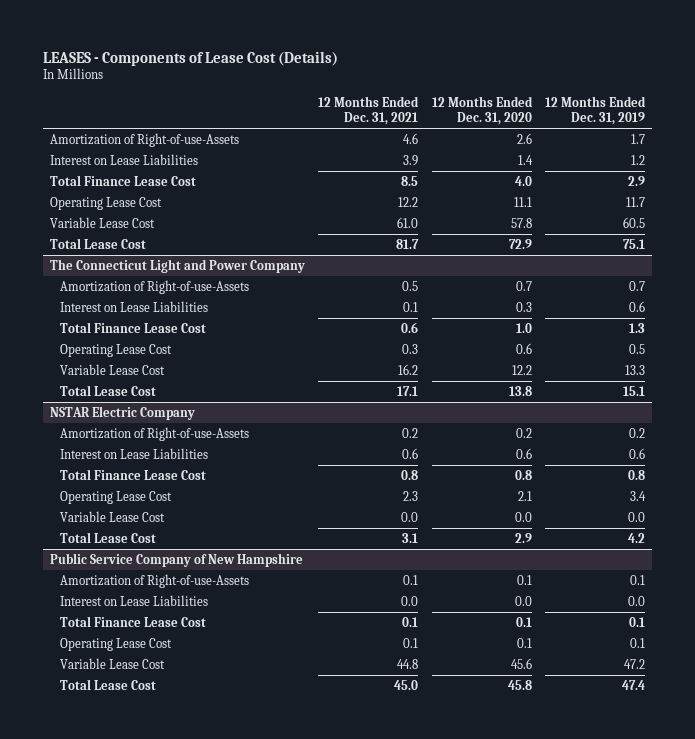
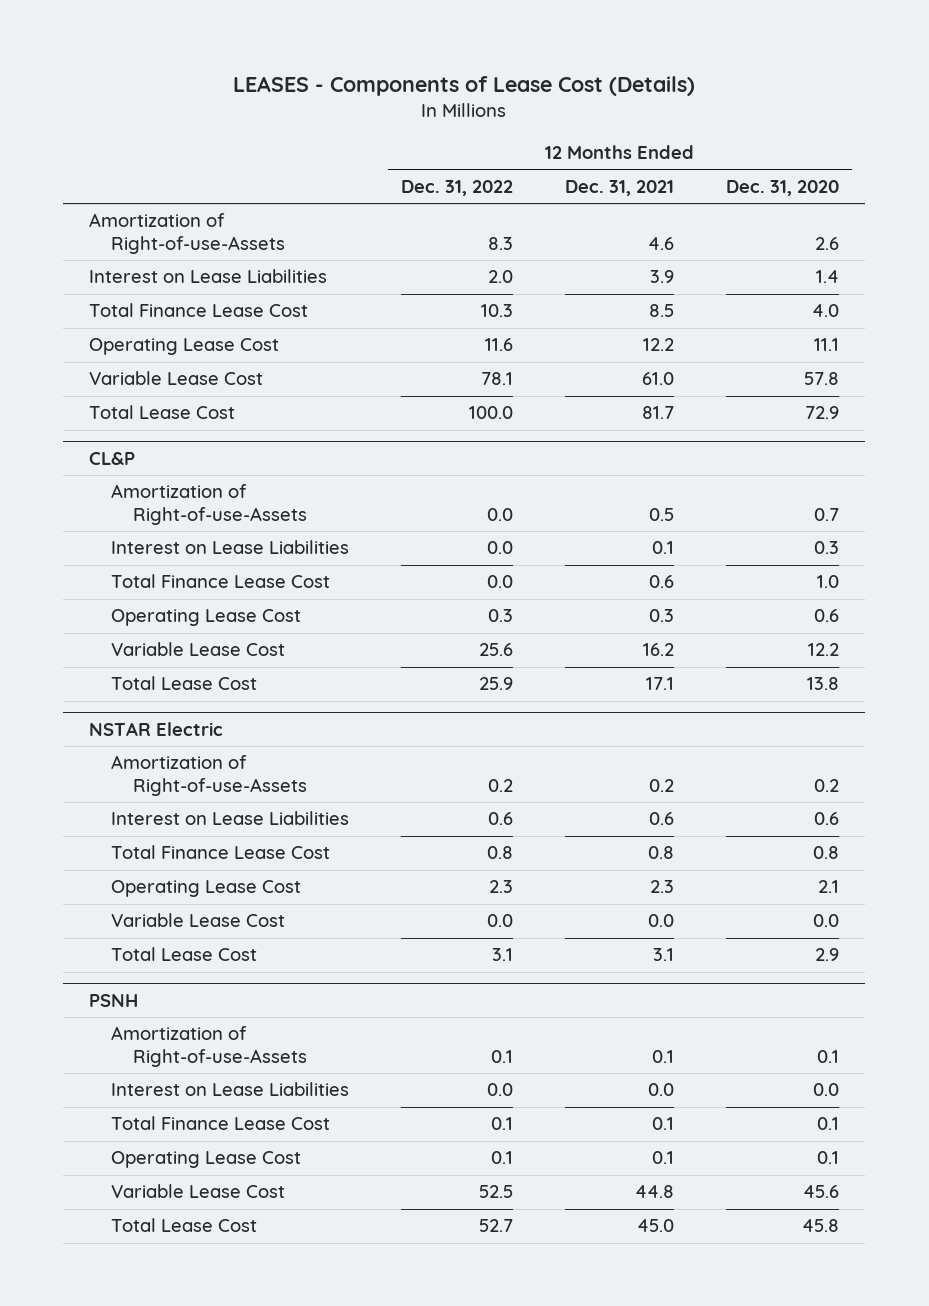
[545,95,647,126] 12 Months Ended Dec. 31, 2019 -> none
none -> [401,179,514,196] Dec. 31, 2022
[50,258,306,273] The Connecticut Light and Power Company -> [89,451,136,465] CL&P
[50,405,196,420] NSTAR Electric Company -> [89,721,224,736] NSTAR Electric
[50,552,304,567] Public Service Company of New Hampshire -> [89,993,139,1007] PSNH

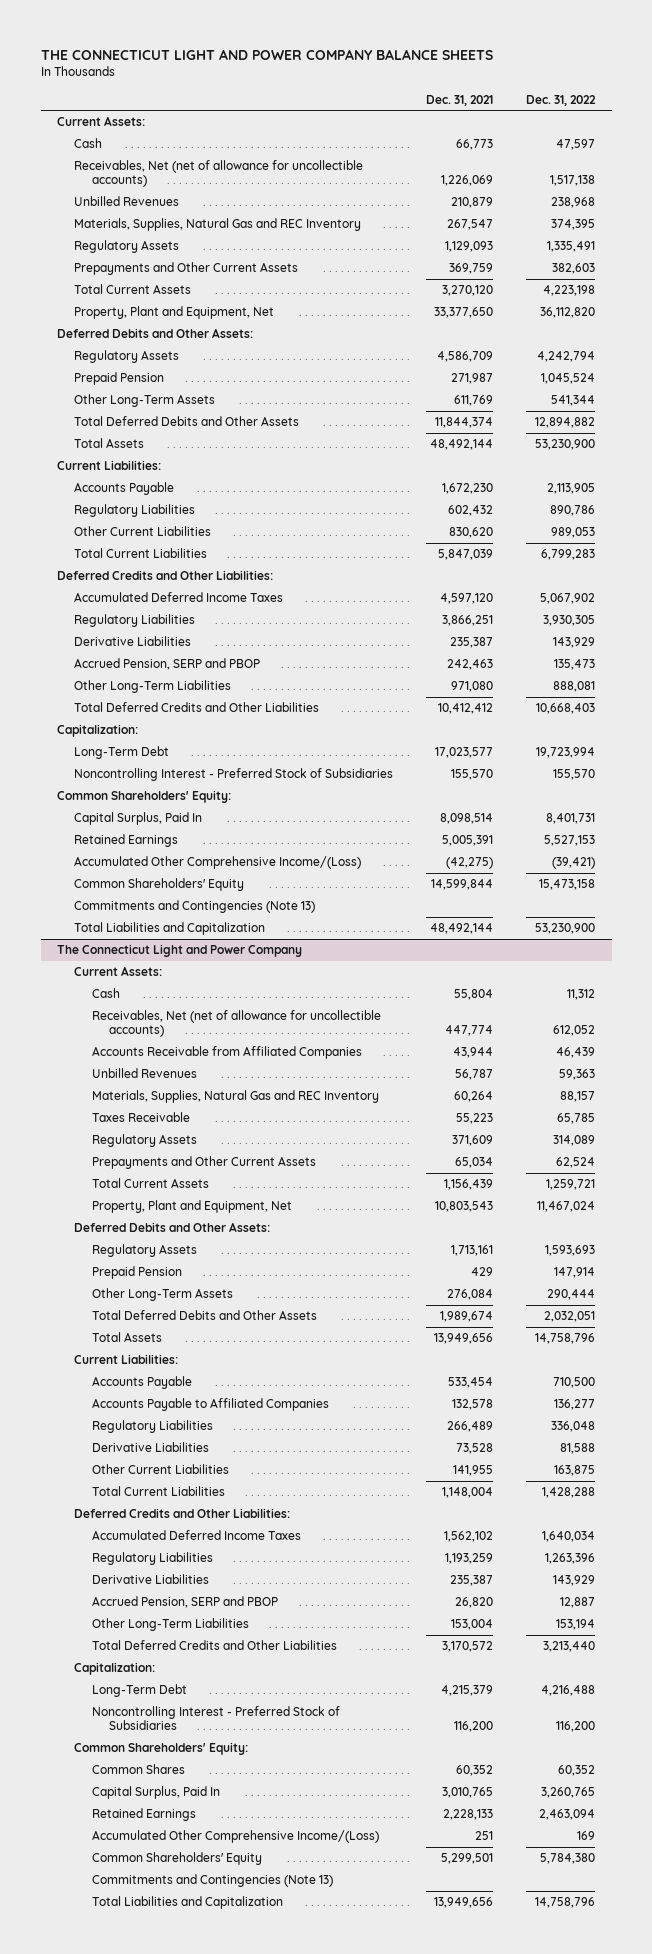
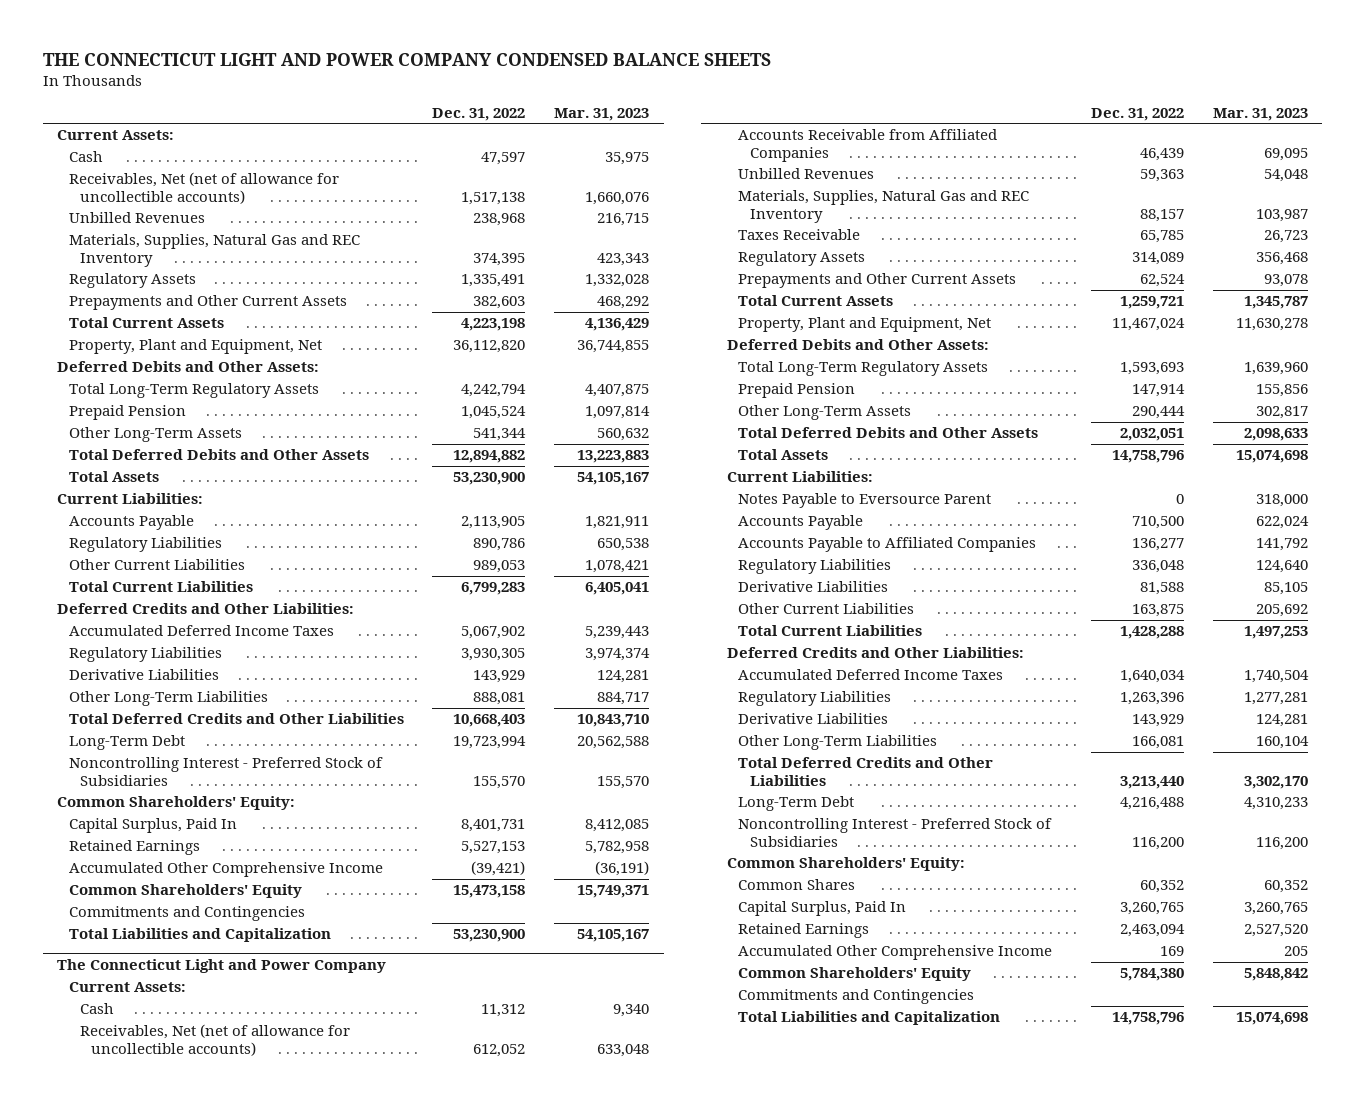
[40,48,493,60] THE CONNECTICUT LIGHT AND POWER COMPANY BALANCE SHEETS -> [42,53,771,67] THE CONNECTICUT LIGHT AND POWER COMPANY CONDENSED BALANCE SHEETS
[426,94,494,106] Dec. 31, 2021 -> none
none -> [554,107,650,121] Mar. 31, 2023
[74,350,180,364] Regulatory Assets -> [68,383,319,399] Total Long-Term Regulatory Assets
[74,658,261,671] Accrued Pension, SERP and PBOP -> none
[57,724,139,738] Capitalization: -> none
[74,856,362,870] Accumulated Other Comprehensive Income/(Loss) -> [68,862,383,878] Accumulated Other Comprehensive Income
[74,900,316,914] Commitments and Contingencies (Note 13) -> [68,906,305,922] Commitments and Contingencies
[91,1244,197,1258] Regulatory Assets -> [738,361,989,377] Total Long-Term Regulatory Assets
none -> [738,493,992,509] Notes Payable to Eversource Parent
[91,1596,278,1609] Accrued Pension, SERP and PBOP -> none
[556,1619,596,1631] 153,194 -> [1132,736,1185,750] 166,081
[74,1662,156,1676] Capitalization: -> none
[91,1830,379,1844] Accumulated Other Comprehensive Income/(Loss) -> [738,945,1053,961] Accumulated Other Comprehensive Income
[91,1874,333,1888] Commitments and Contingencies (Note 13) -> [738,989,975,1005] Commitments and Contingencies

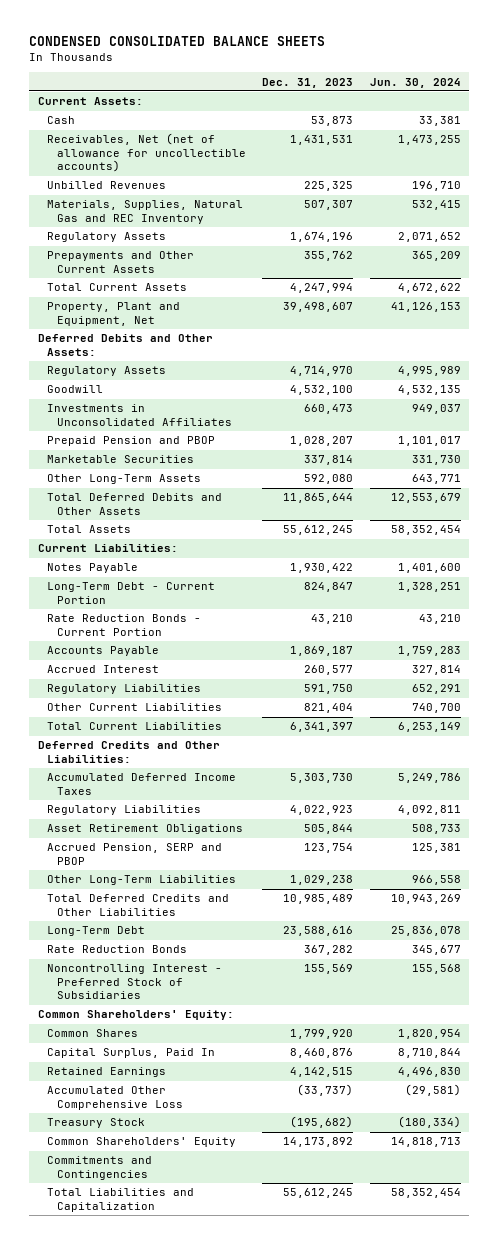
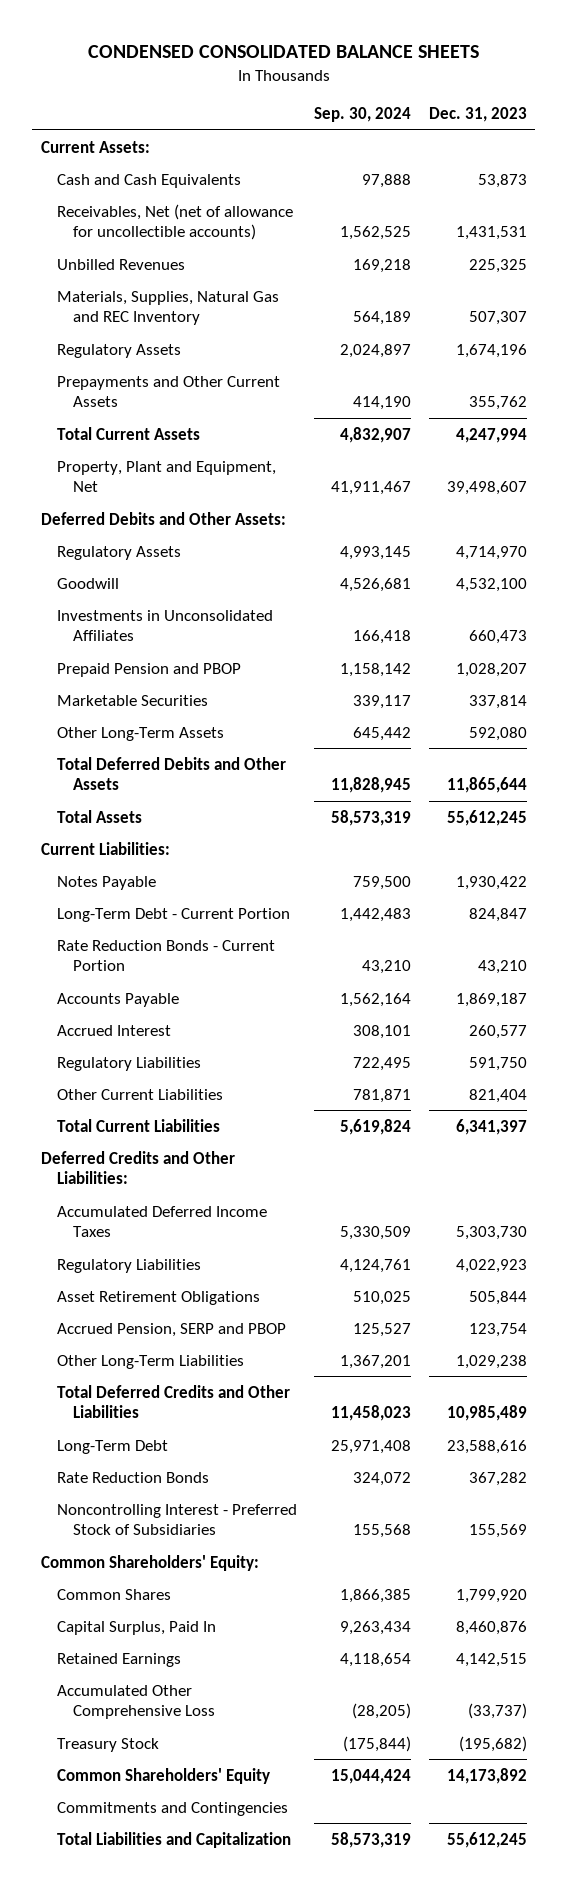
[369,77,461,88] Jun. 30, 2024 -> none
none -> [314,107,412,123] Sep. 30, 2024
[47,116,76,125] Cash -> [57,173,242,188] Cash and Cash Equivalents

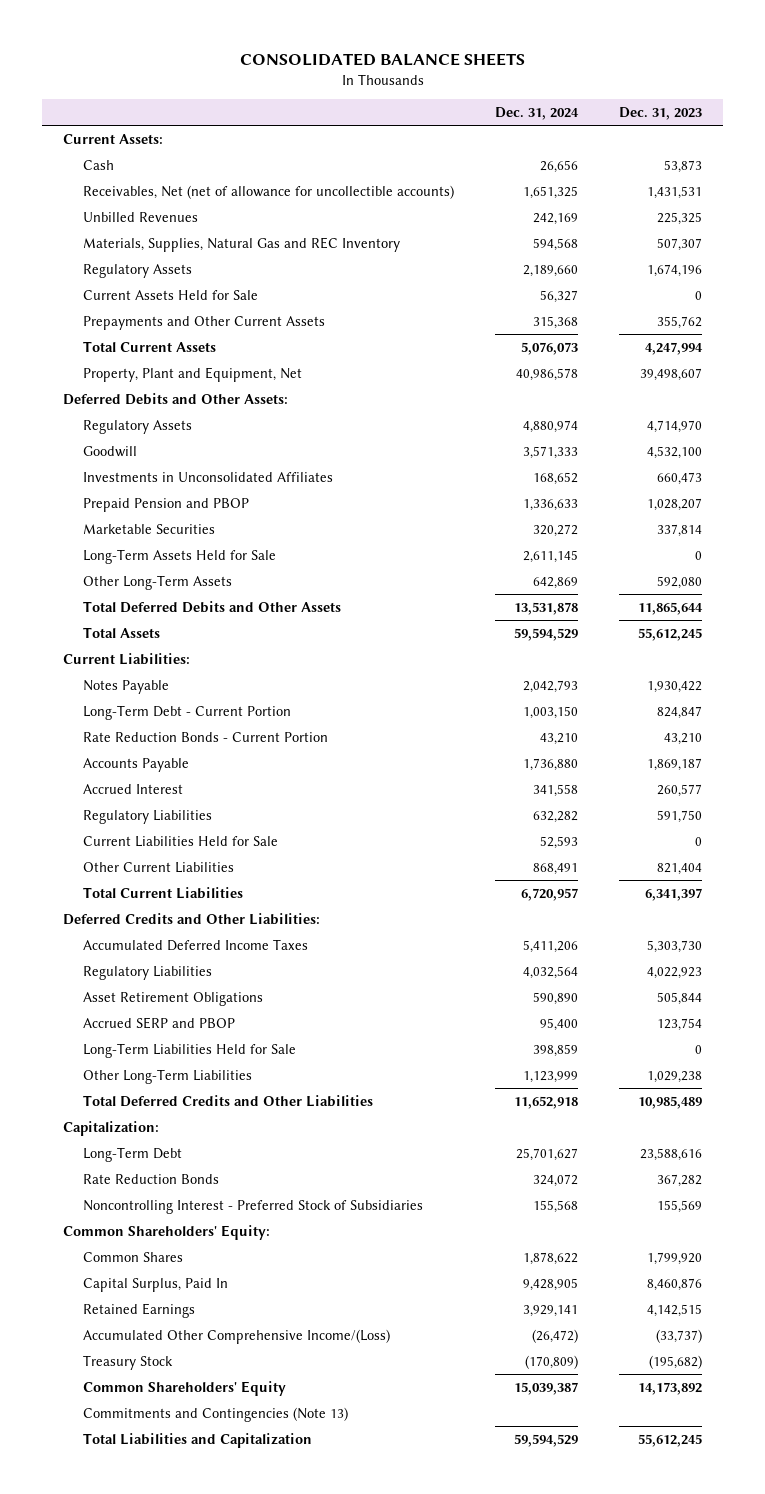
[87,45,479,59] CONDENSED CONSOLIDATED BALANCE SHEETS -> [239,53,525,67] CONSOLIDATED BALANCE SHEETS
[314,107,412,123] Sep. 30, 2024 -> none
none -> [494,107,579,121] Dec. 31, 2024
[57,173,242,188] Cash and Cash Equivalents -> [82,159,114,170] Cash
none -> [82,289,258,300] Current Assets Held for Sale
none -> [82,548,276,564] Long-Term Assets Held for Sale
none -> [82,835,278,847] Current Liabilities Held for Sale
[57,1322,287,1337] Accrued Pension, SERP and PBOP -> [82,1016,235,1029] Accrued SERP and PBOP
none -> [82,1042,296,1058] Long-Term Liabilities Held for Sale
none -> [63,1120,160,1136] Capitalization:
[57,1684,216,1719] Accumulated Other Comprehensive Loss -> [82,1328,390,1344] Accumulated Other Comprehensive Income/(Loss)
[57,1801,289,1816] Commitments and Contingencies -> [82,1406,348,1422] Commitments and Contingencies (Note 13)

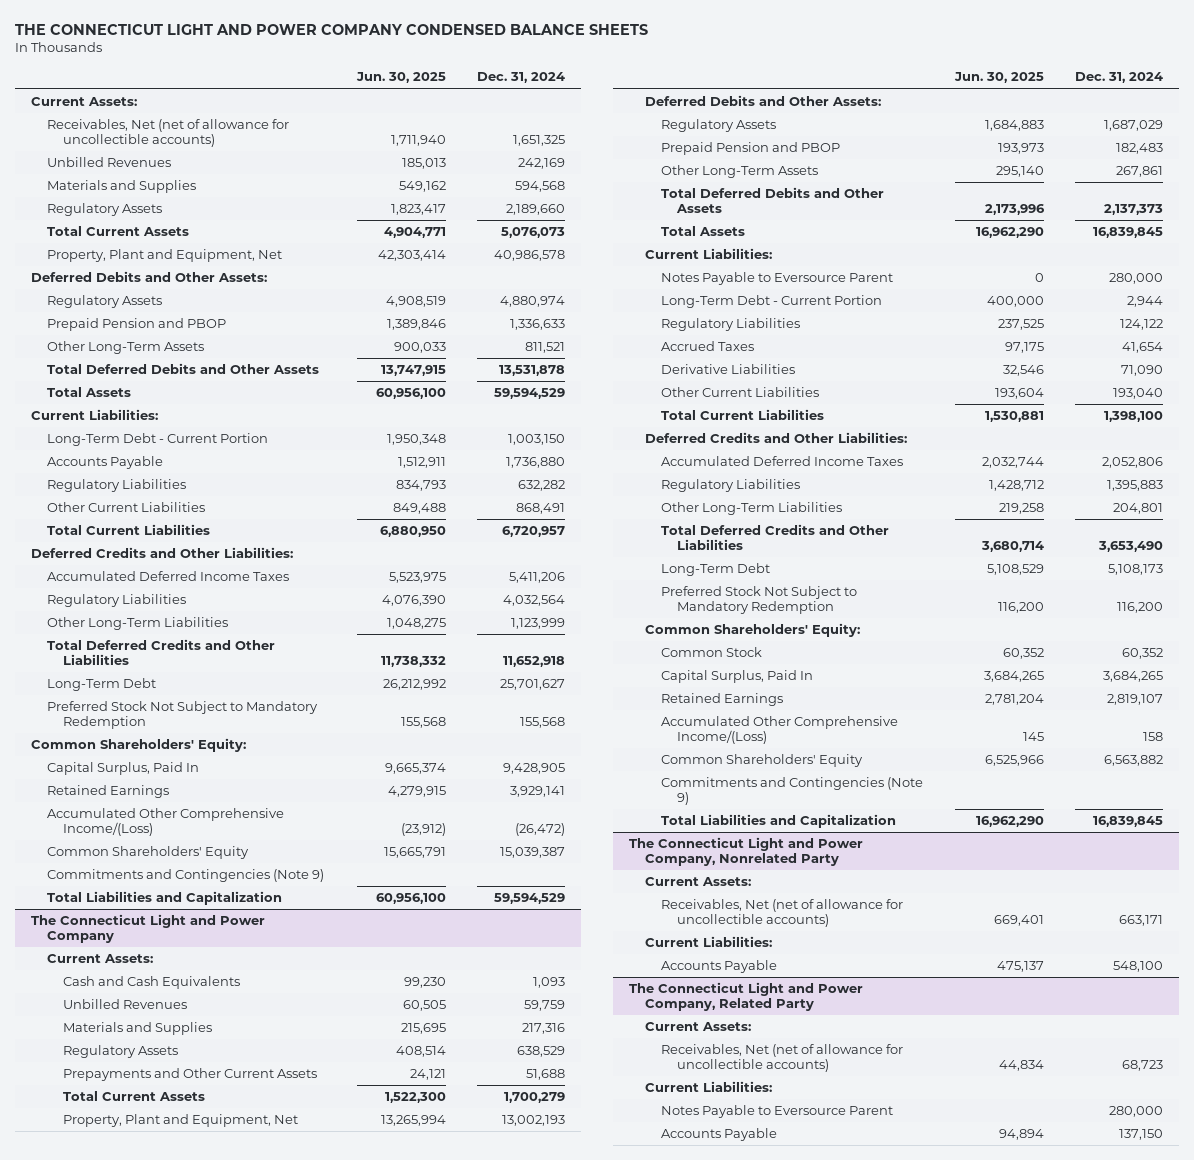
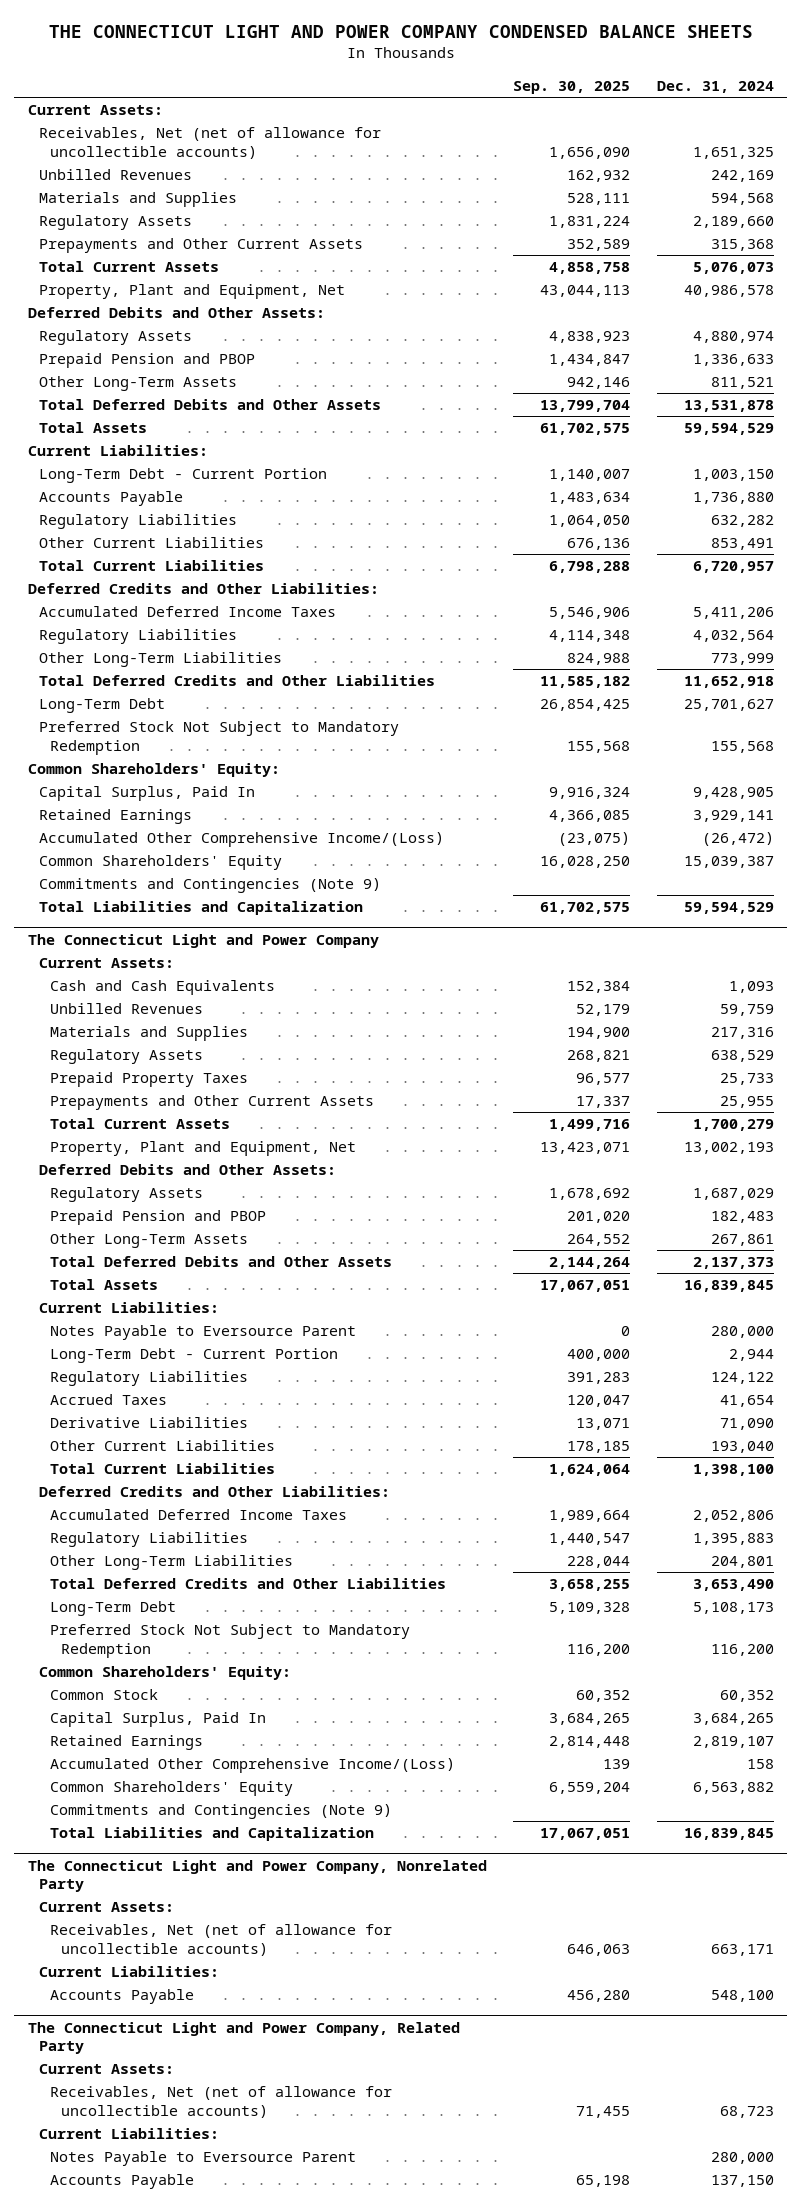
[355,72,446,84] Jun. 30, 2025 -> none
none -> [513,80,631,94] Sep. 30, 2025
none -> [38,238,363,254] Prepayments and Other Current Assets
[516,503,566,515] 868,491 -> [710,538,774,551] 853,491
[511,618,566,630] 1,123,999 -> [710,653,774,666] 773,999
none -> [49,1072,248,1088] Prepaid Property Taxes
[526,1069,566,1081] 51,688 -> [719,1096,774,1109] 25,955

